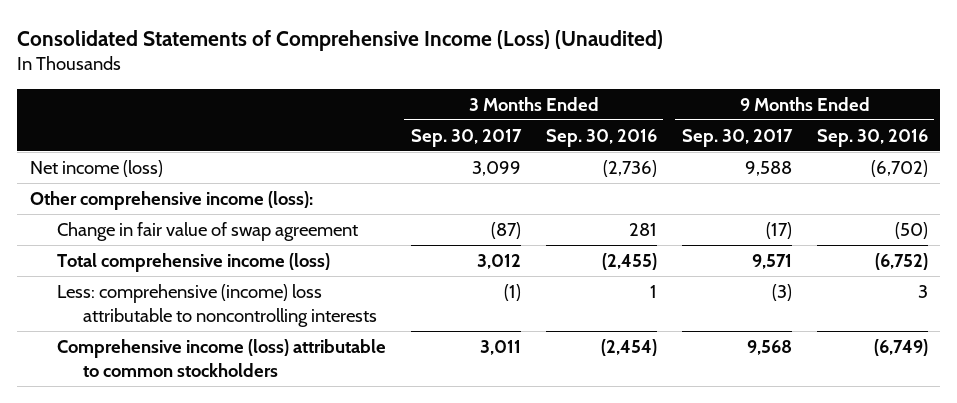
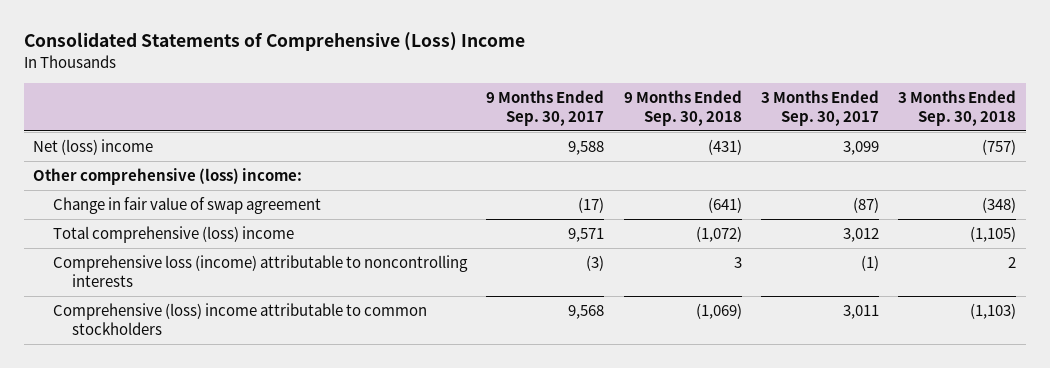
[17,29,664,51] Consolidated Statements of Comprehensive Income (Loss) (Unaudited) -> [23,32,525,52] Consolidated Statements of Comprehensive (Loss) Income
[545,128,657,147] Sep. 30, 2016 -> none
[816,128,928,147] Sep. 30, 2016 -> none
none -> [623,89,742,126] 9 Months Ended Sep. 30, 2018
none -> [898,89,1017,126] 3 Months Ended Sep. 30, 2018
[29,159,163,177] Net income (loss) -> [33,138,154,155] Net (loss) income
[29,190,313,210] Other comprehensive income (loss): -> [33,167,303,185] Other comprehensive (loss) income:
[56,252,330,272] Total comprehensive income (loss) -> [52,225,294,243] Total comprehensive (loss) income
[56,283,378,327] Less: comprehensive (income) loss attributable to noncontrolling interests -> [52,254,468,288] Comprehensive loss (income) attributable to noncontrolling interests
[56,338,386,377] Comprehensive income (loss) attributable to common stockholders -> [52,302,427,336] Comprehensive (loss) income attributable to common stockholders

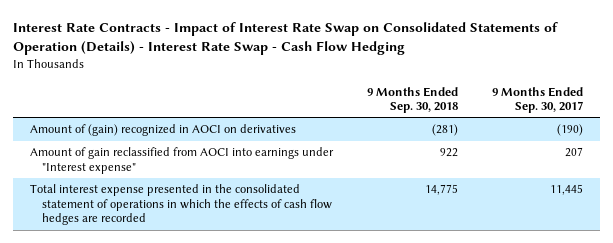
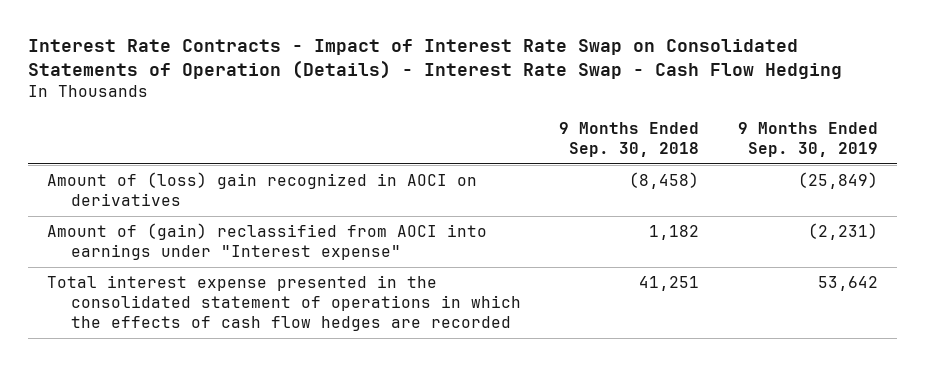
[492,86,584,114] 9 Months Ended Sep. 30, 2017 -> none
none -> [737,121,878,157] 9 Months Ended Sep. 30, 2019
[30,124,297,137] Amount of (gain) recognized in AOCI on derivatives -> [47,172,478,207] Amount of (loss) gain recognized in AOCI on derivatives
[432,124,459,137] (281) -> [629,172,700,190] (8,458)
[30,147,335,174] Amount of gain reclassified from AOCI into earnings under "Interest expense" -> [47,223,488,261] Amount of (gain) reclassified from AOCI into earnings under "Interest expense"
[440,148,459,158] 922 -> [649,225,700,241] 1,182
[425,184,459,196] 14,775 -> [639,276,700,292] 41,251

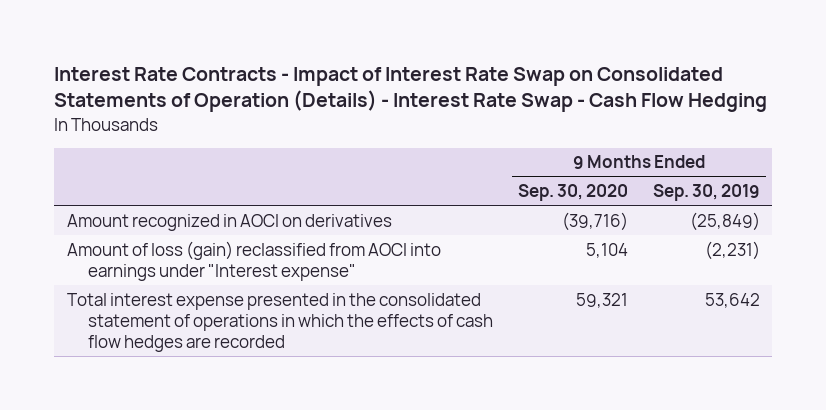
[559,121,700,157] 9 Months Ended Sep. 30, 2018 -> none
none -> [517,184,628,202] Sep. 30, 2020
[47,172,478,207] Amount of (loss) gain recognized in AOCI on derivatives -> [66,213,392,231] Amount recognized in AOCI on derivatives
[47,223,488,261] Amount of (gain) reclassified from AOCI into earnings under "Interest expense" -> [66,240,441,281] Amount of loss (gain) reclassified from AOCI into earnings under "Interest expense"

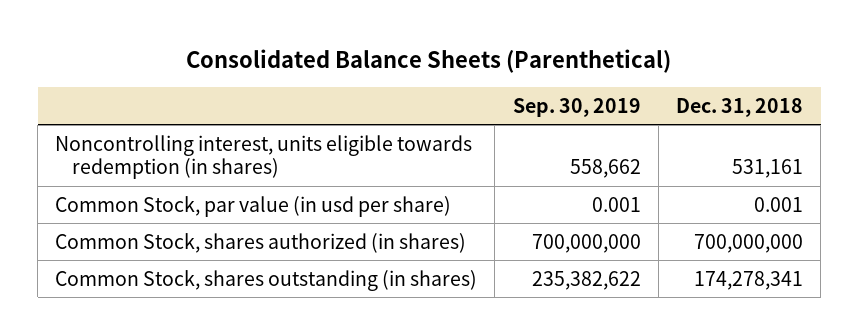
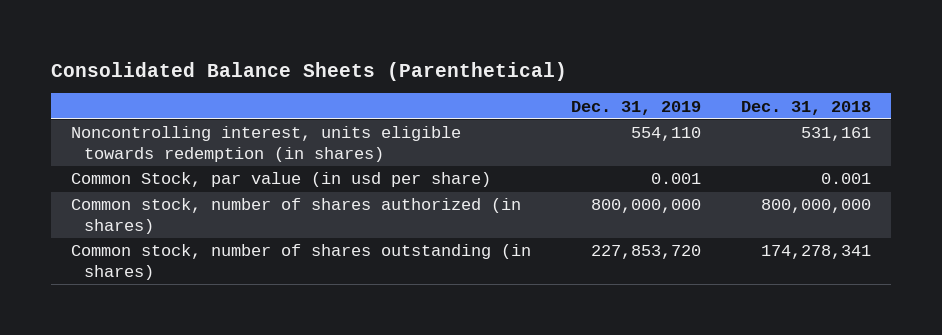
[512,97,641,117] Sep. 30, 2019 -> none
none -> [570,100,701,115] Dec. 31, 2019
[55,232,467,253] Common Stock, shares authorized (in shares) -> [70,198,521,234] Common stock, number of shares authorized (in shares)
[693,233,803,253] 700,000,000 -> [760,199,871,214] 800,000,000
[55,269,478,291] Common Stock, shares outstanding (in shares) -> [70,244,531,280] Common stock, number of shares outstanding (in shares)

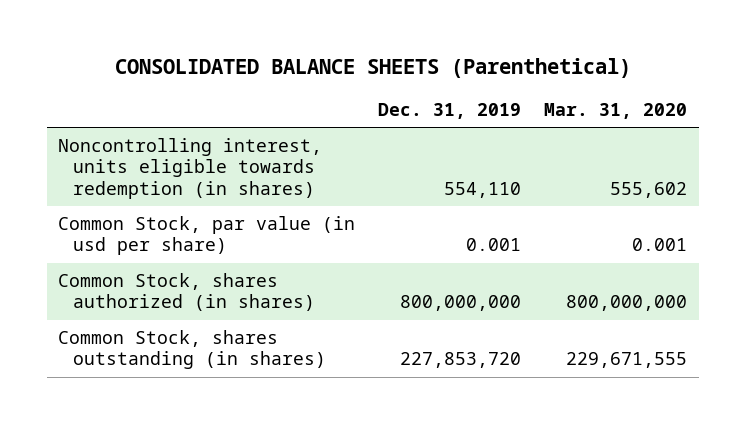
[50,61,567,81] Consolidated Balance Sheets (Parenthetical) -> [114,58,631,79] CONSOLIDATED BALANCE SHEETS (Parenthetical)
[740,100,871,115] Dec. 31, 2018 -> none
none -> [544,103,688,120] Mar. 31, 2020
[70,198,521,234] Common stock, number of shares authorized (in shares) -> [58,273,315,312] Common Stock, shares authorized (in shares)
[70,244,531,280] Common stock, number of shares outstanding (in shares) -> [58,330,326,370] Common Stock, shares outstanding (in shares)

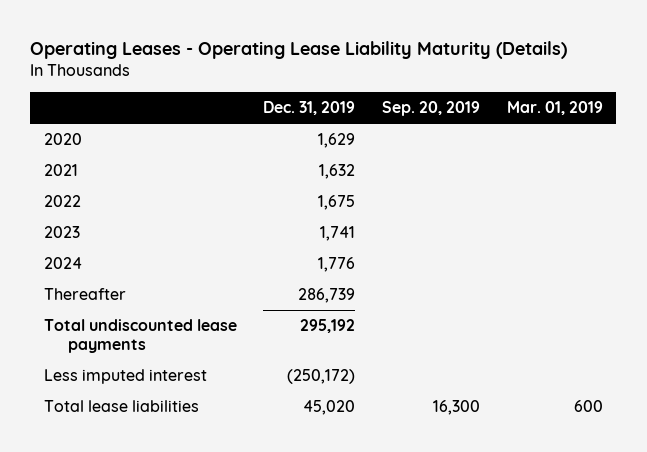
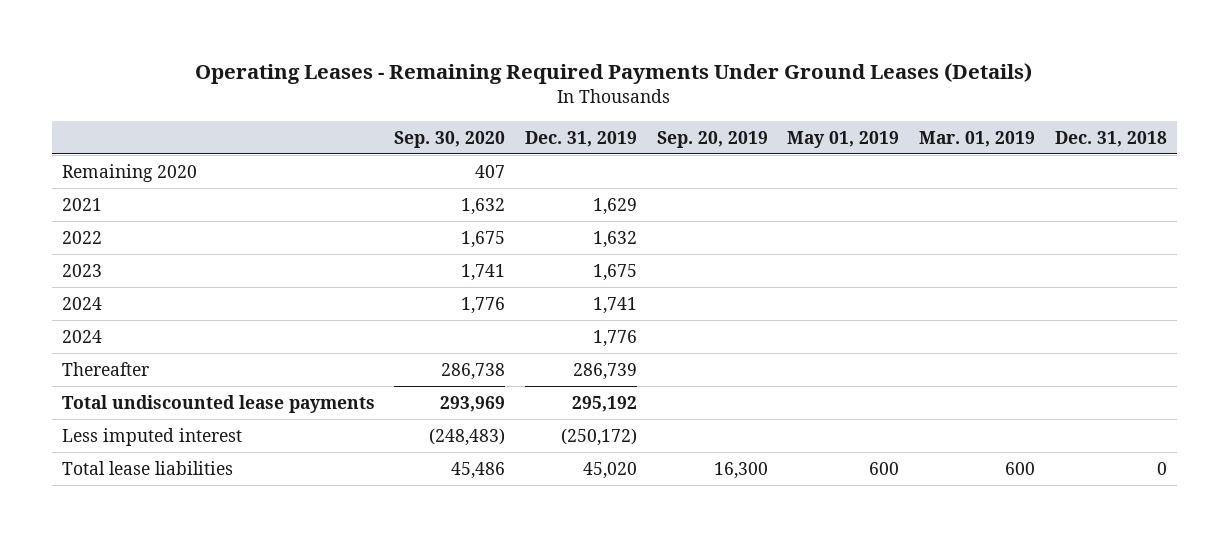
[30,40,568,59] Operating Leases - Operating Lease Liability Maturity (Details) -> [195,63,1033,85] Operating Leases - Remaining Required Payments Under Ground Leases (Details)
none -> [394,130,506,148] Sep. 30, 2020
none -> [787,130,900,148] May 01, 2019
none -> [1054,130,1167,147] Dec. 31, 2018
none -> [61,163,197,182] Remaining 2020
[43,133,82,146] 2020 -> [61,197,102,211] 2021
[43,164,78,177] 2021 -> [61,230,102,244] 2022
[43,195,81,208] 2022 -> [61,263,102,277] 2023
[43,226,80,239] 2023 -> [61,296,102,310] 2024

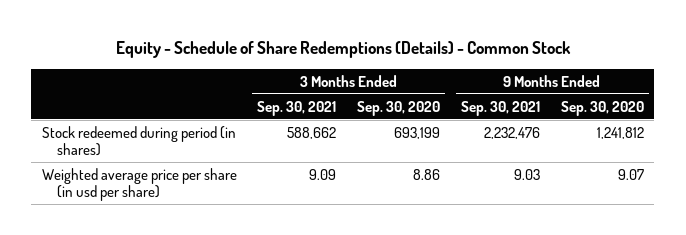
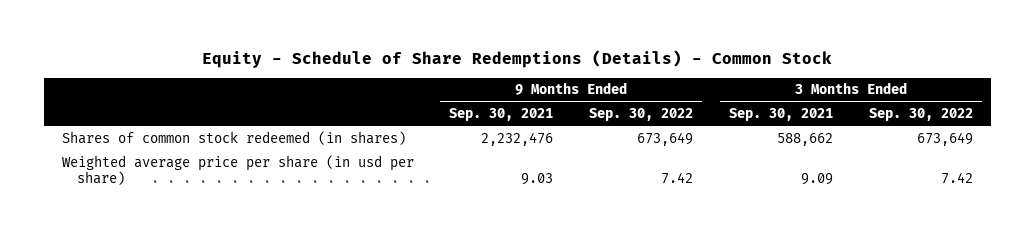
[357,100,441,116] Sep. 30, 2020 -> none
[560,100,644,116] Sep. 30, 2020 -> none
none -> [589,107,694,121] Sep. 30, 2022
none -> [869,107,974,121] Sep. 30, 2022
[41,125,236,156] Stock redeemed during period (in shares) -> [61,130,406,145] Shares of common stock redeemed (in shares)

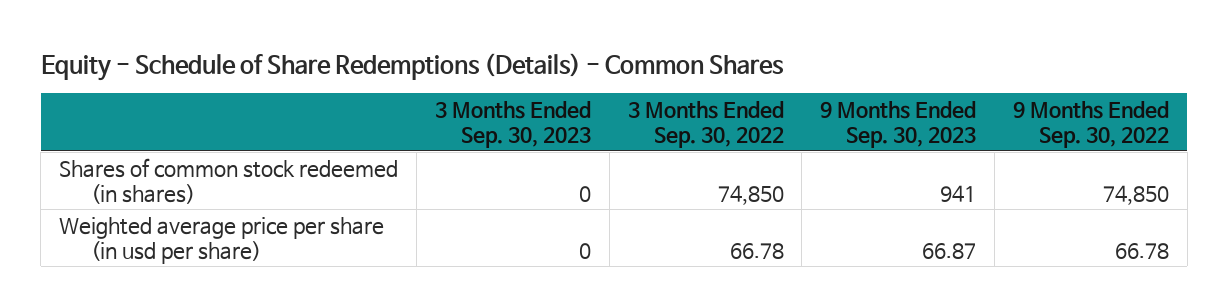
[202,50,833,69] Equity - Schedule of Share Redemptions (Details) - Common Stock -> [40,52,784,81] Equity - Schedule of Share Redemptions (Details) - Common Shares
[449,107,554,121] Sep. 30, 2021 -> none
[729,107,834,121] Sep. 30, 2021 -> none
none -> [434,101,591,149] 3 Months Ended Sep. 30, 2023
none -> [820,101,977,149] 9 Months Ended Sep. 30, 2023
[637,131,694,146] 673,649 -> [1103,184,1170,205] 74,850
[917,131,974,146] 673,649 -> [717,184,784,205] 74,850
[661,171,694,184] 7.42 -> [1115,242,1170,259] 66.78
[941,171,974,184] 7.42 -> [729,242,784,259] 66.78

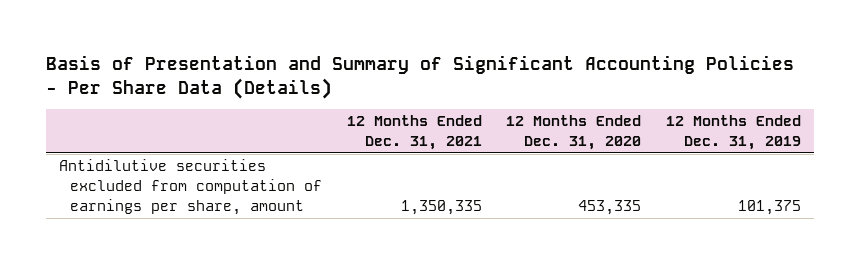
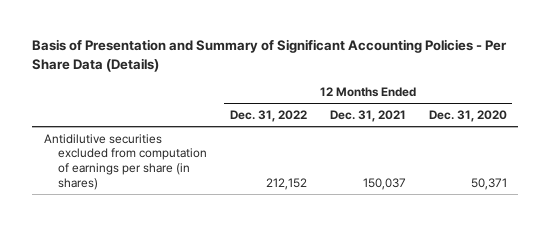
[666,115,802,150] 12 Months Ended Dec. 31, 2019 -> none
none -> [229,110,307,123] Dec. 31, 2022
[58,159,322,215] Antidilutive securities excluded from computation of earnings per share, amount -> [43,133,207,190] Antidilutive securities excluded from computation of earnings per share (in shares)
[400,199,482,215] 1,350,335 -> [362,177,406,190] 150,037
[578,199,642,215] 453,335 -> [470,177,507,190] 50,371

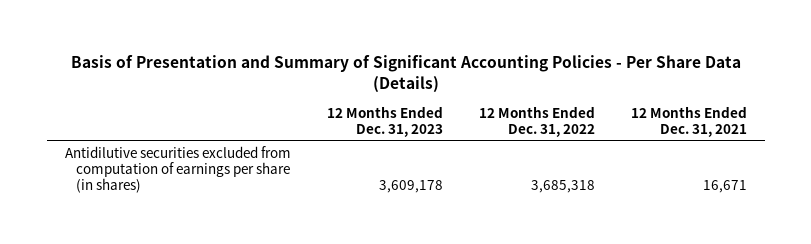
[428,110,507,123] Dec. 31, 2020 -> none
none -> [326,106,443,138] 12 Months Ended Dec. 31, 2023
[265,177,307,190] 212,152 -> [530,180,595,194] 3,685,318
[362,177,406,190] 150,037 -> [702,180,747,194] 16,671

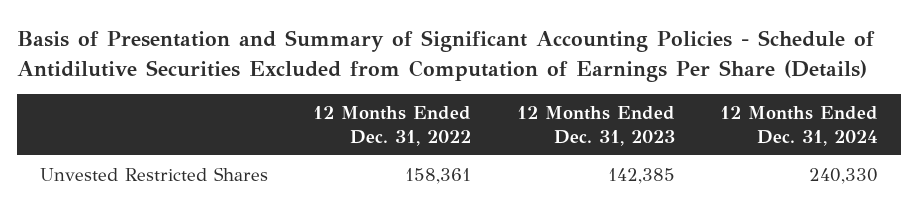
[70,54,741,93] Basis of Presentation and Summary of Significant Accounting Policies - Per Share Data (Details) -> [17,30,876,82] Basis of Presentation and Summary of Significant Accounting Policies - Schedule of Antidilutive Securities Excluded from Computation of Earnings Per Share (Details)
[630,106,747,138] 12 Months Ended Dec. 31, 2021 -> none
none -> [720,105,879,147] 12 Months Ended Dec. 31, 2024
[64,146,291,194] Antidilutive securities excluded from computation of earnings per share (in shares) -> none
none -> [40,166,269,181] Unvested Restricted Shares

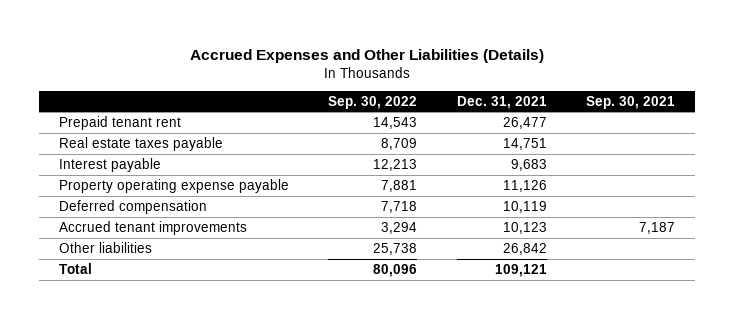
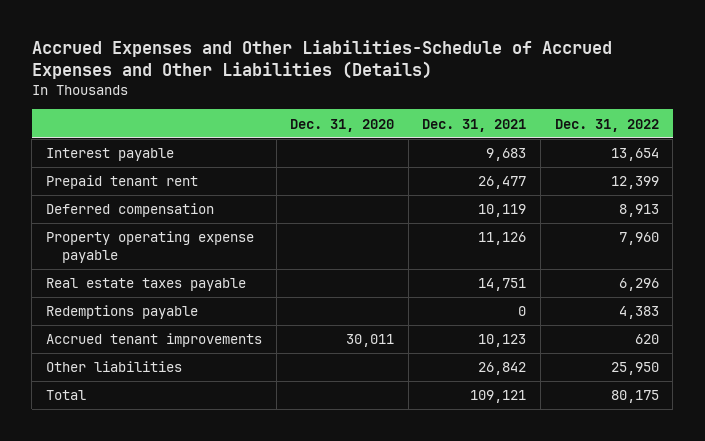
[190,48,545,63] Accrued Expenses and Other Liabilities (Details) -> [31,39,612,80] Accrued Expenses and Other Liabilities-Schedule of Accrued Expenses and Other Liabilities (Details)
[328,95,418,109] Sep. 30, 2022 -> none
[586,95,676,109] Sep. 30, 2021 -> none
none -> [290,118,395,132] Dec. 31, 2020
none -> [554,118,659,132] Dec. 31, 2022
[58,115,181,130] Prepaid tenant rent -> [45,175,198,190] Prepaid tenant rent
[58,178,289,193] Property operating expense payable -> [45,231,254,264] Property operating expense payable
[58,136,223,151] Real estate taxes payable -> [45,278,246,292] Real estate taxes payable
none -> [45,305,198,320] Redemptions payable

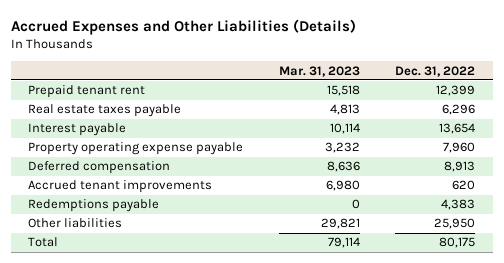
[31,39,612,80] Accrued Expenses and Other Liabilities-Schedule of Accrued Expenses and Other Liabilities (Details) -> [10,18,356,35] Accrued Expenses and Other Liabilities (Details)
[290,118,395,132] Dec. 31, 2020 -> none
[422,118,527,132] Dec. 31, 2021 -> none
none -> [278,65,360,77] Mar. 31, 2023
[45,148,174,162] Interest payable -> [28,123,127,137] Interest payable
[45,231,254,264] Property operating expense payable -> [28,142,244,156] Property operating expense payable
[45,203,214,218] Deferred compensation -> [28,161,171,175] Deferred compensation
[45,305,198,320] Redemptions payable -> [28,199,160,213] Redemptions payable

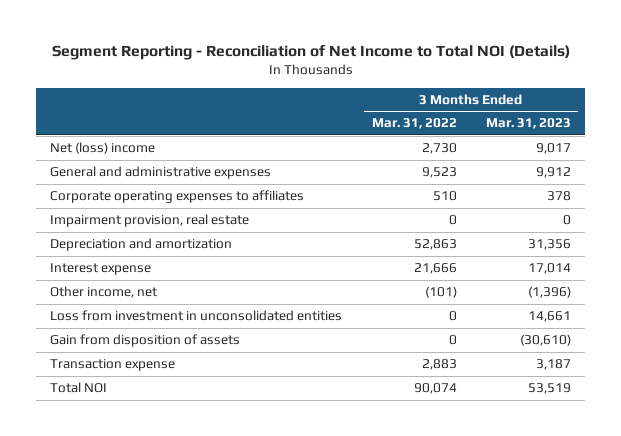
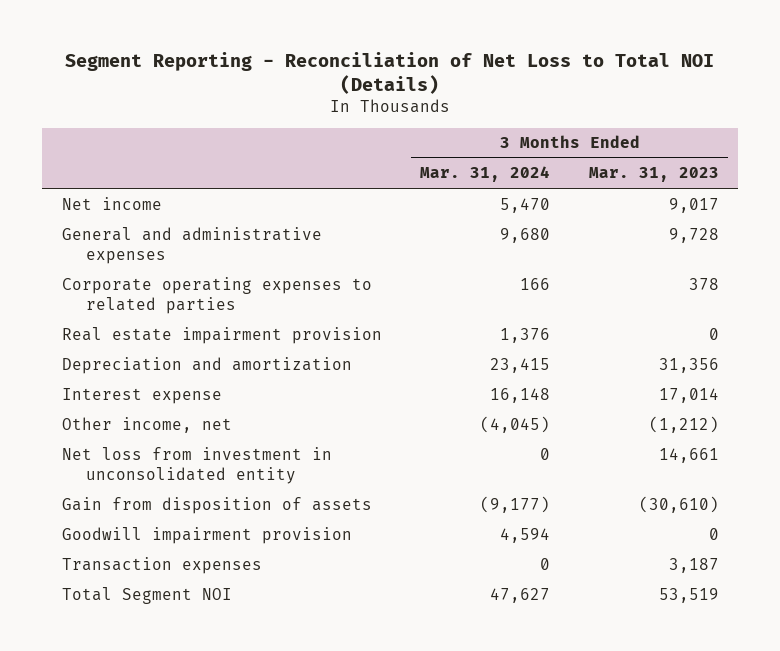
[51,45,570,61] Segment Reporting - Reconciliation of Net Income to Total NOI (Details) -> [65,51,715,94] Segment Reporting - Reconciliation of Net Loss to Total NOI (Details)
[371,118,457,130] Mar. 31, 2022 -> none
none -> [420,166,551,183] Mar. 31, 2024
[50,142,156,155] Net (loss) income -> [61,196,162,210] Net income
[535,167,571,179] 9,912 -> [668,227,719,243] 9,728
[50,190,305,204] Corporate operating expenses to affiliates -> [61,276,372,314] Corporate operating expenses to related parties
[50,214,250,228] Impairment provision, real estate -> [61,326,382,344] Real estate impairment provision
[527,286,571,299] (1,396) -> [648,415,719,433] (1,212)
[50,310,343,322] Loss from investment in unconsolidated entities -> [61,446,332,484] Net loss from investment in unconsolidated entity
none -> [61,526,352,544] Goodwill impairment provision
[50,359,176,372] Transaction expense -> [61,556,262,574] Transaction expenses
[50,382,108,394] Total NOI -> [61,586,232,604] Total Segment NOI

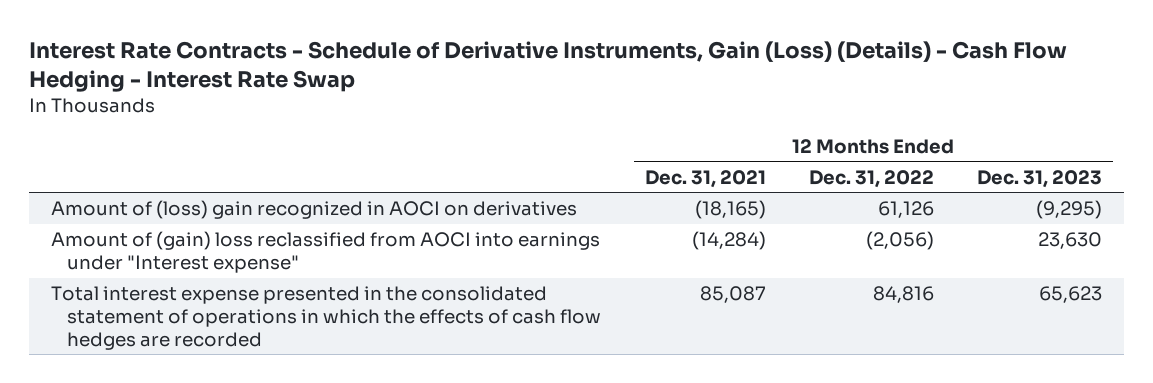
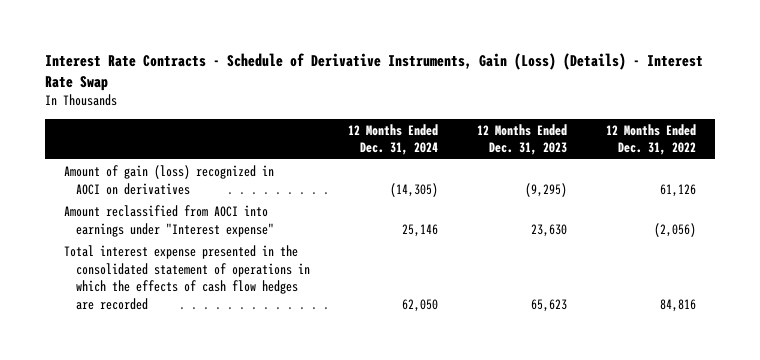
[29,41,1068,92] Interest Rate Contracts - Schedule of Derivative Instruments, Gain (Loss) (Details) - Cash Flow Hedging - Interest Rate Swap -> [44,52,703,91] Interest Rate Contracts - Schedule of Derivative Instruments, Gain (Loss) (Details) - Interest Rate Swap
[644,169,766,188] Dec. 31, 2021 -> none
none -> [348,123,439,156] 12 Months Ended Dec. 31, 2024
[50,200,577,220] Amount of (loss) gain recognized in AOCI on derivatives -> [64,165,275,195] Amount of gain (loss) recognized in AOCI on derivatives
[50,231,600,274] Amount of (gain) loss reclassified from AOCI into earnings under "Interest expense" -> [64,205,274,237] Amount reclassified from AOCI into earnings under "Interest expense"

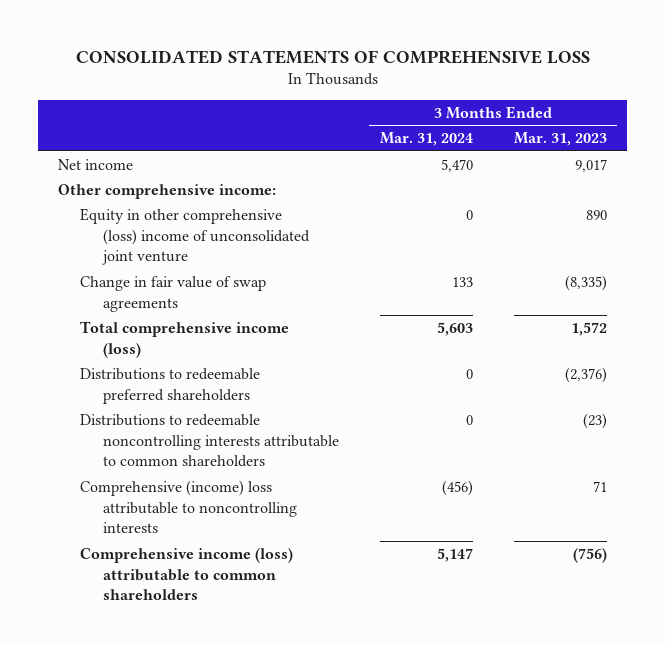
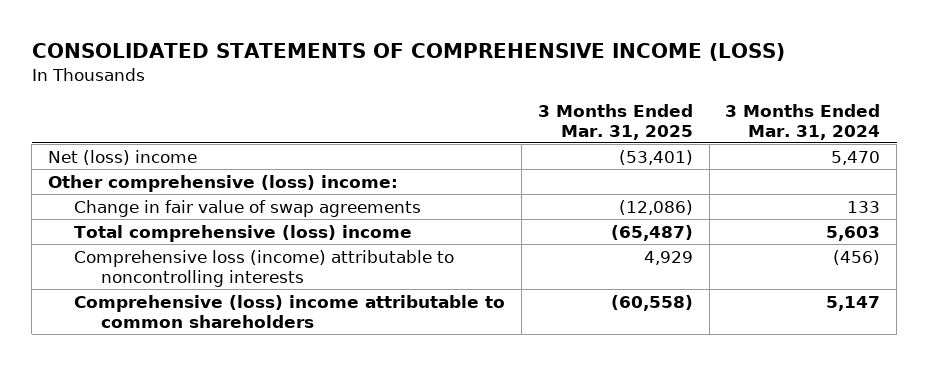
[75,49,590,64] CONSOLIDATED STATEMENTS OF COMPREHENSIVE LOSS -> [31,43,785,62] CONSOLIDATED STATEMENTS OF COMPREHENSIVE INCOME (LOSS)
[513,132,607,147] Mar. 31, 2023 -> none
none -> [537,103,693,140] 3 Months Ended Mar. 31, 2025
[80,207,310,266] Equity in other comprehensive (loss) income of unconsolidated joint venture -> none
[58,158,134,170] Net income -> [47,149,197,165] Net (loss) income
[58,183,277,199] Other comprehensive income: -> [47,174,398,192] Other comprehensive (loss) income:
[80,367,261,404] Distributions to redeemable preferred shareholders -> none
[80,413,339,468] Distributions to redeemable noncontrolling interests attributable to common shareholders -> none
[80,320,290,358] Total comprehensive income (loss) -> [74,224,413,242] Total comprehensive (loss) income
[80,479,297,534] Comprehensive (income) loss attributable to noncontrolling interests -> [74,249,455,287] Comprehensive loss (income) attributable to noncontrolling interests
[80,547,294,601] Comprehensive income (loss) attributable to common shareholders -> [74,294,506,328] Comprehensive (loss) income attributable to common shareholders

